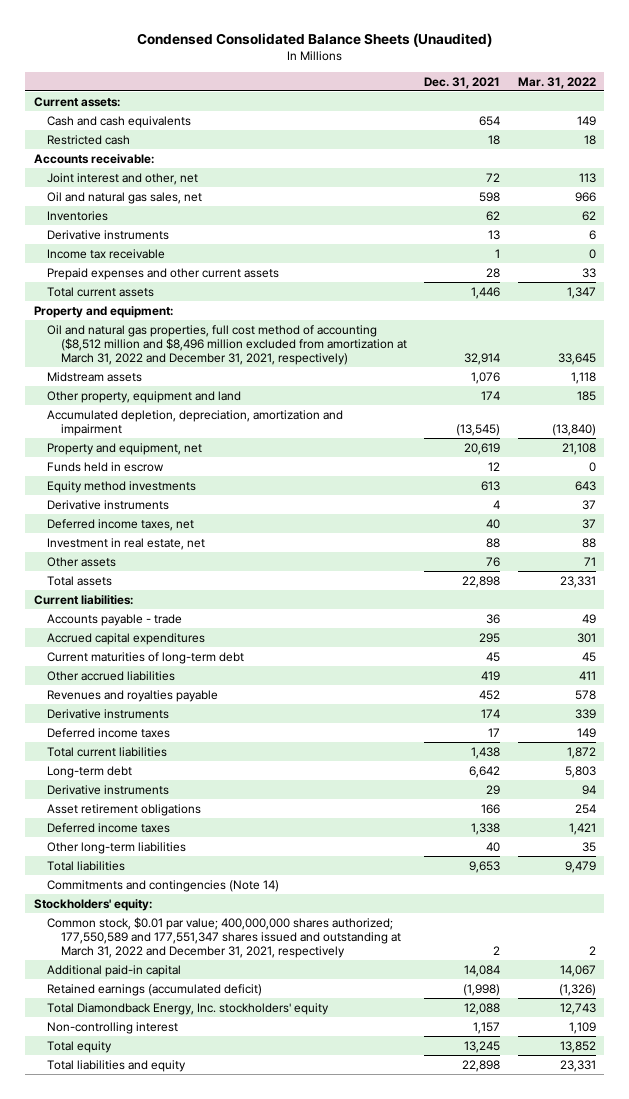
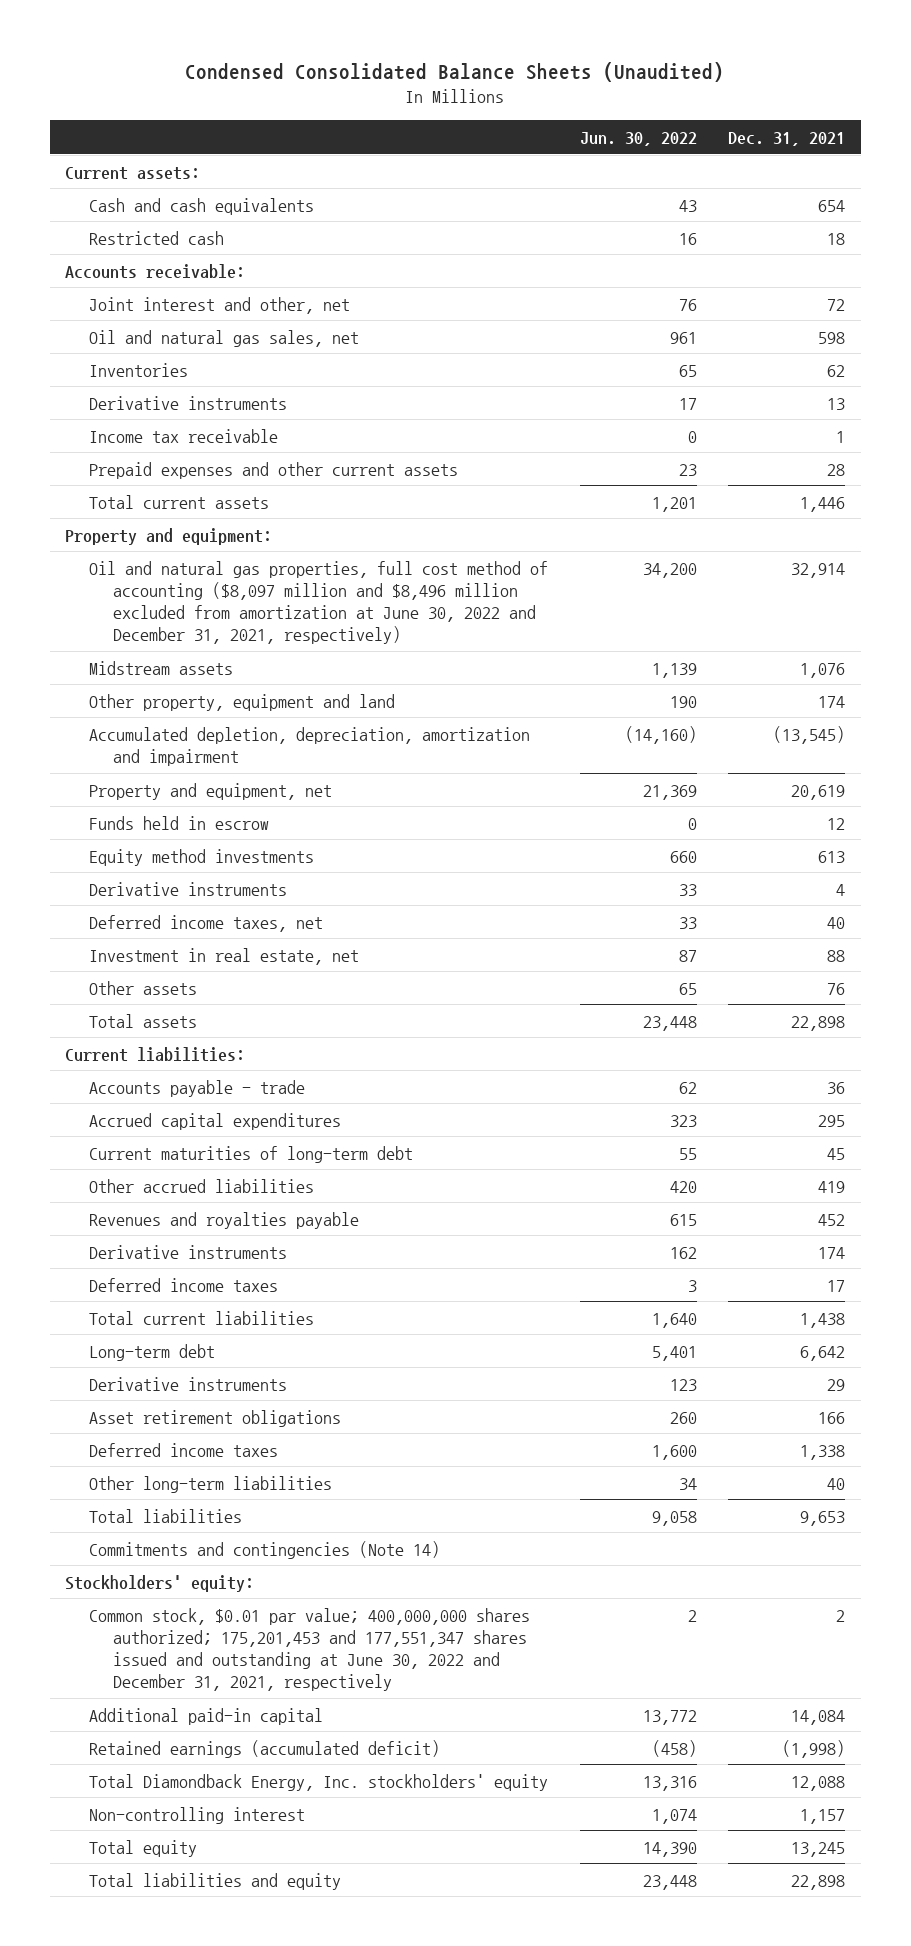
[517,76,596,89] Mar. 31, 2022 -> none
none -> [579,131,697,146] Jun. 30, 2022
[47,324,408,365] Oil and natural gas properties, full cost method of accounting ($8,512 million and $8,496 million excluded from amortization at March 31, 2022 and December 31, 2021, respectively) -> [89,560,549,644] Oil and natural gas properties, full cost method of accounting ($8,097 million and $8,496 million excluded from amortization at June 30, 2022 and December 31, 2021, respectively)
[47,916,402,958] Common stock, $0.01 par value; 400,000,000 shares authorized; 177,550,589 and 177,551,347 shares issued and outstanding at March 31, 2022 and December 31, 2021, respectively -> [89,1607,531,1691] Common stock, $0.01 par value; 400,000,000 shares authorized; 175,201,453 and 177,551,347 shares issued and outstanding at June 30, 2022 and December 31, 2021, respectively

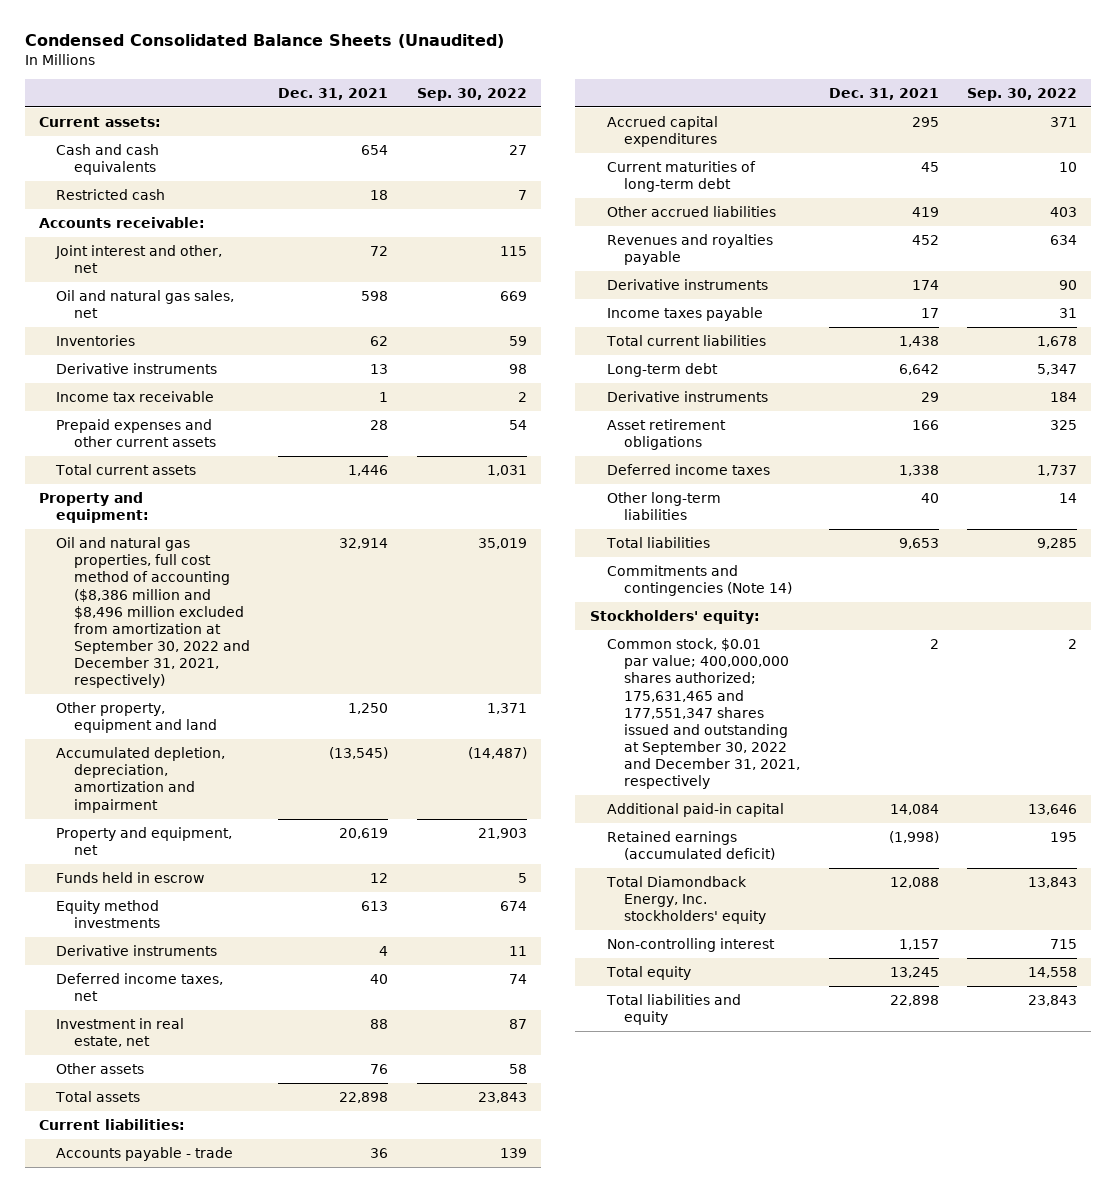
[579,131,697,146] Jun. 30, 2022 -> none
none -> [416,87,527,101] Sep. 30, 2022
[89,660,234,675] Midstream assets -> none
[89,560,549,644] Oil and natural gas properties, full cost method of accounting ($8,097 million and $8,496 million excluded from amortization at June 30, 2022 and December 31, 2021, respectively) -> [56,537,250,689] Oil and natural gas properties, full cost method of accounting ($8,386 million and $8,496 million excluded from amortization at September 30, 2022 and December 31, 2021, respectively)
[818,695,846,708] 174 -> [348,703,389,715] 1,250
[89,1277,279,1292] Deferred income taxes -> [606,307,763,322] Income taxes payable
[89,1607,531,1691] Common stock, $0.01 par value; 400,000,000 shares authorized; 175,201,453 and 177,551,347 shares issued and outstanding at June 30, 2022 and December 31, 2021, respectively -> [606,638,801,790] Common stock, $0.01 par value; 400,000,000 shares authorized; 175,631,465 and 177,551,347 shares issued and outstanding at September 30, 2022 and December 31, 2021, respectively

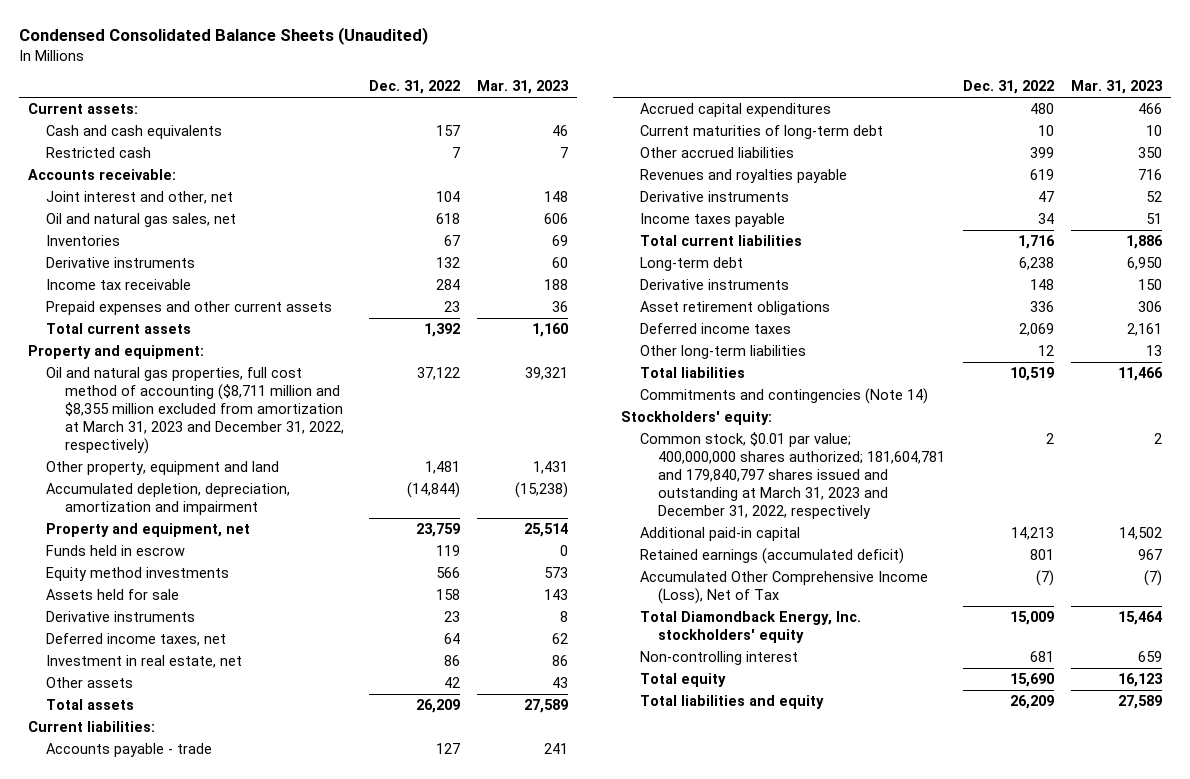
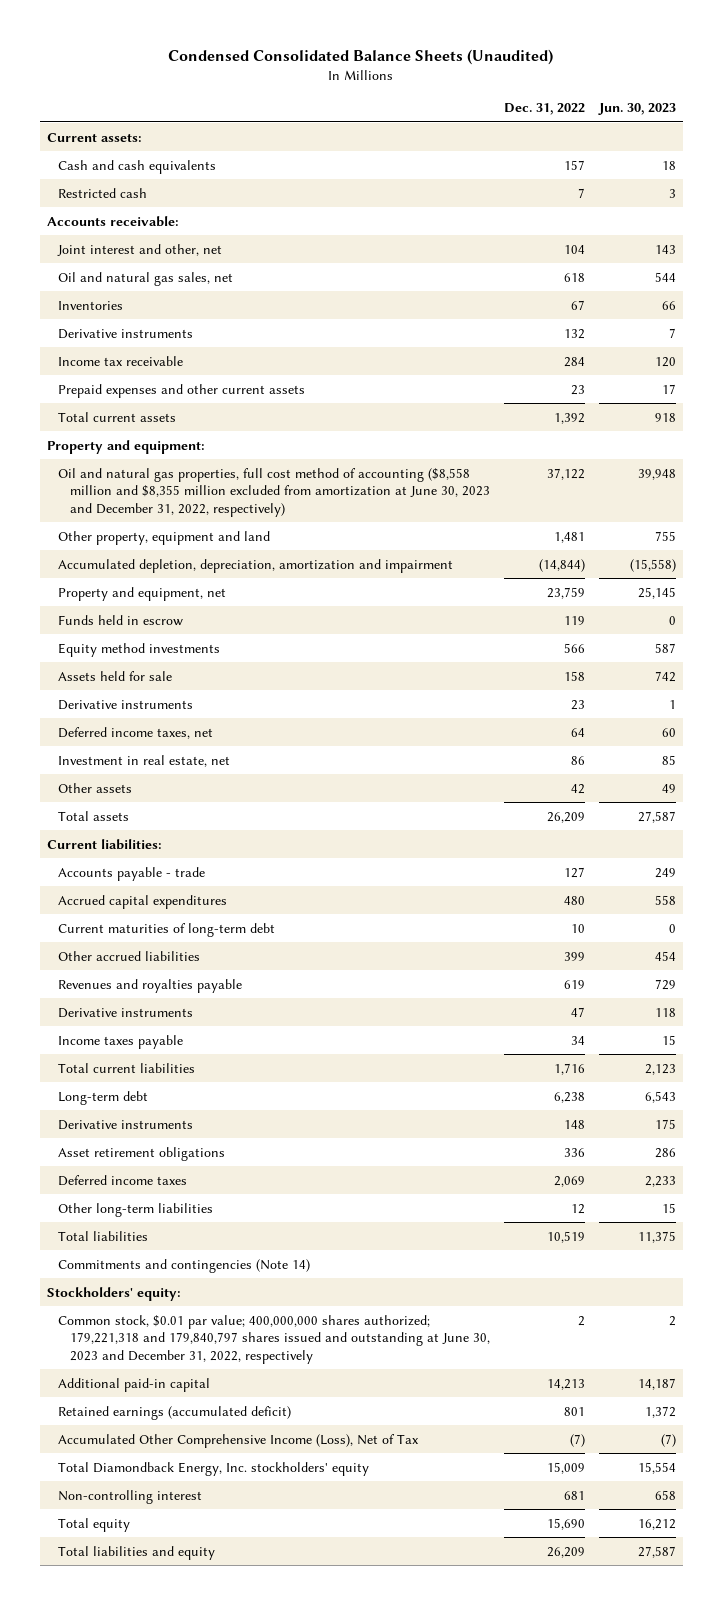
[477,80,570,95] Mar. 31, 2023 -> none
none -> [598,103,677,116] Jun. 30, 2023
[46,367,344,455] Oil and natural gas properties, full cost method of accounting ($8,711 million and $8,355 million excluded from amortization at March 31, 2023 and December 31, 2022, respectively) -> [58,467,491,517] Oil and natural gas properties, full cost method of accounting ($8,558 million and $8,355 million excluded from amortization at June 30, 2023 and December 31, 2022, respectively)
[639,432,946,520] Common stock, $0.01 par value; 400,000,000 shares authorized; 181,604,781 and 179,840,797 shares issued and outstanding at March 31, 2023 and December 31, 2022, respectively -> [58,1314,491,1364] Common stock, $0.01 par value; 400,000,000 shares authorized; 179,221,318 and 179,840,797 shares issued and outstanding at June 30, 2023 and December 31, 2022, respectively

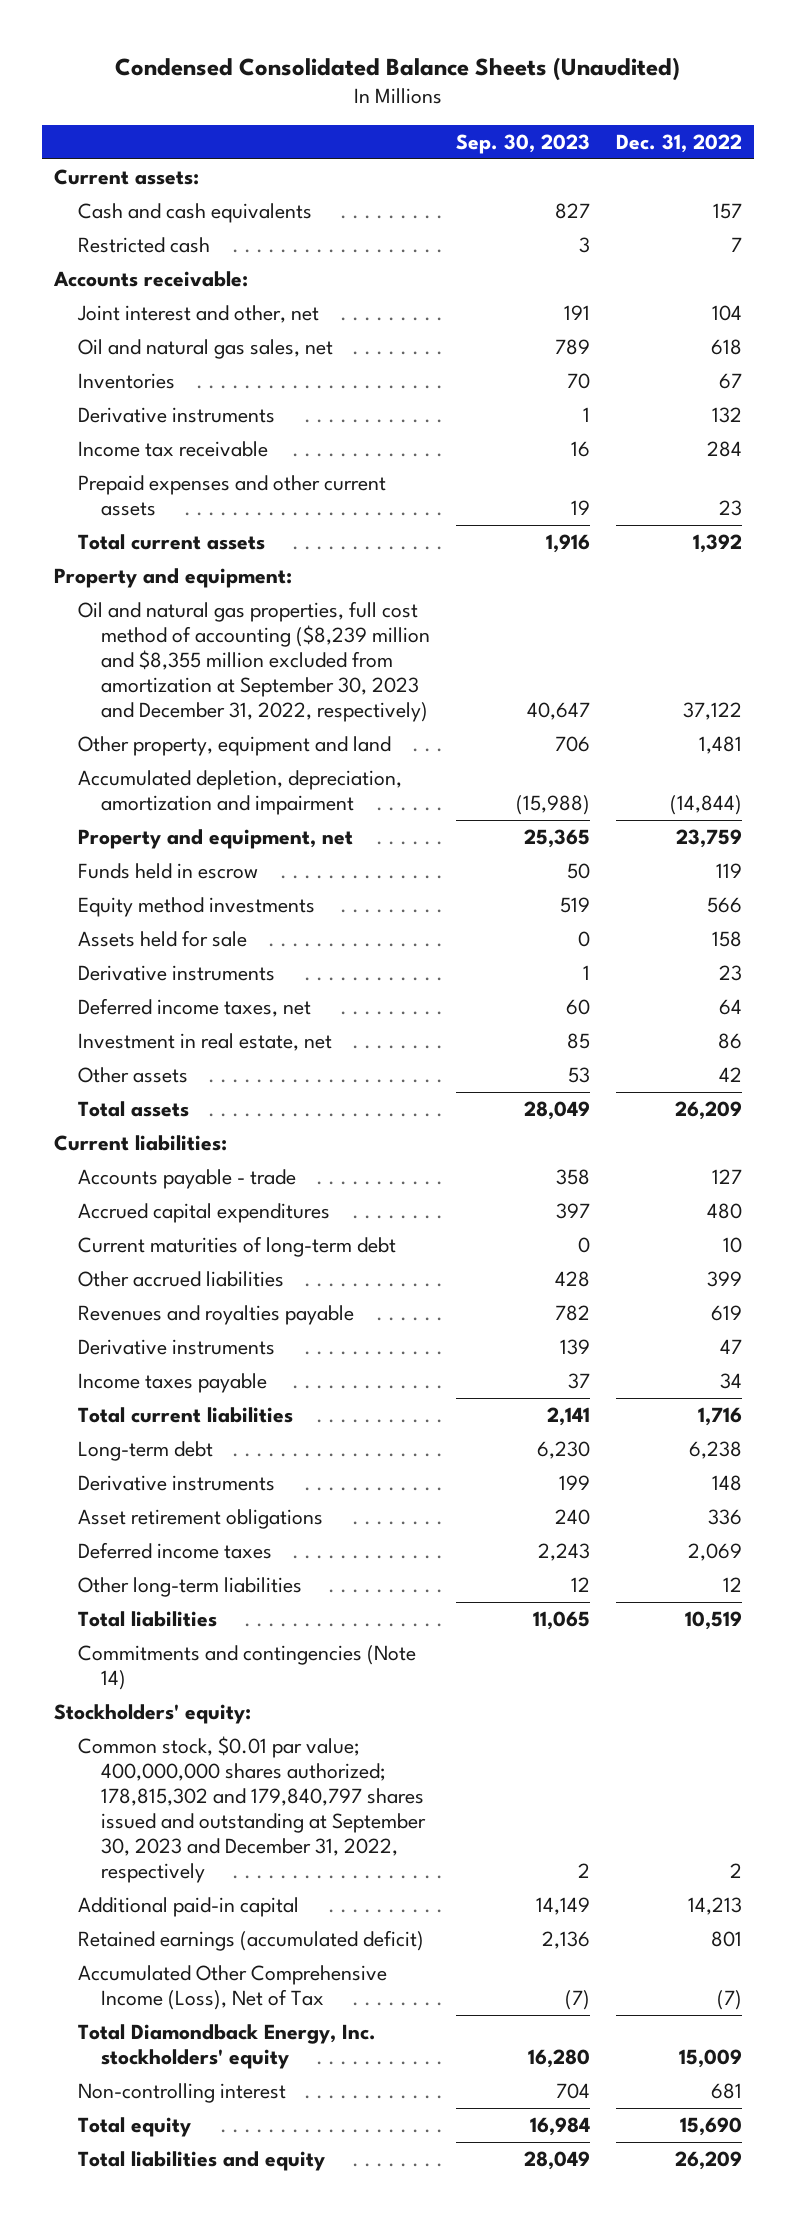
[598,103,677,116] Jun. 30, 2023 -> none
none -> [455,133,590,154] Sep. 30, 2023
[58,467,491,517] Oil and natural gas properties, full cost method of accounting ($8,558 million and $8,355 million excluded from amortization at June 30, 2023 and December 31, 2022, respectively) -> [77,600,431,723] Oil and natural gas properties, full cost method of accounting ($8,239 million and $8,355 million excluded from amortization at September 30, 2023 and December 31, 2022, respectively)
[58,1314,491,1364] Common stock, $0.01 par value; 400,000,000 shares authorized; 179,221,318 and 179,840,797 shares issued and outstanding at June 30, 2023 and December 31, 2022, respectively -> [77,1735,427,1884] Common stock, $0.01 par value; 400,000,000 shares authorized; 178,815,302 and 179,840,797 shares issued and outstanding at September 30, 2023 and December 31, 2022, respectively

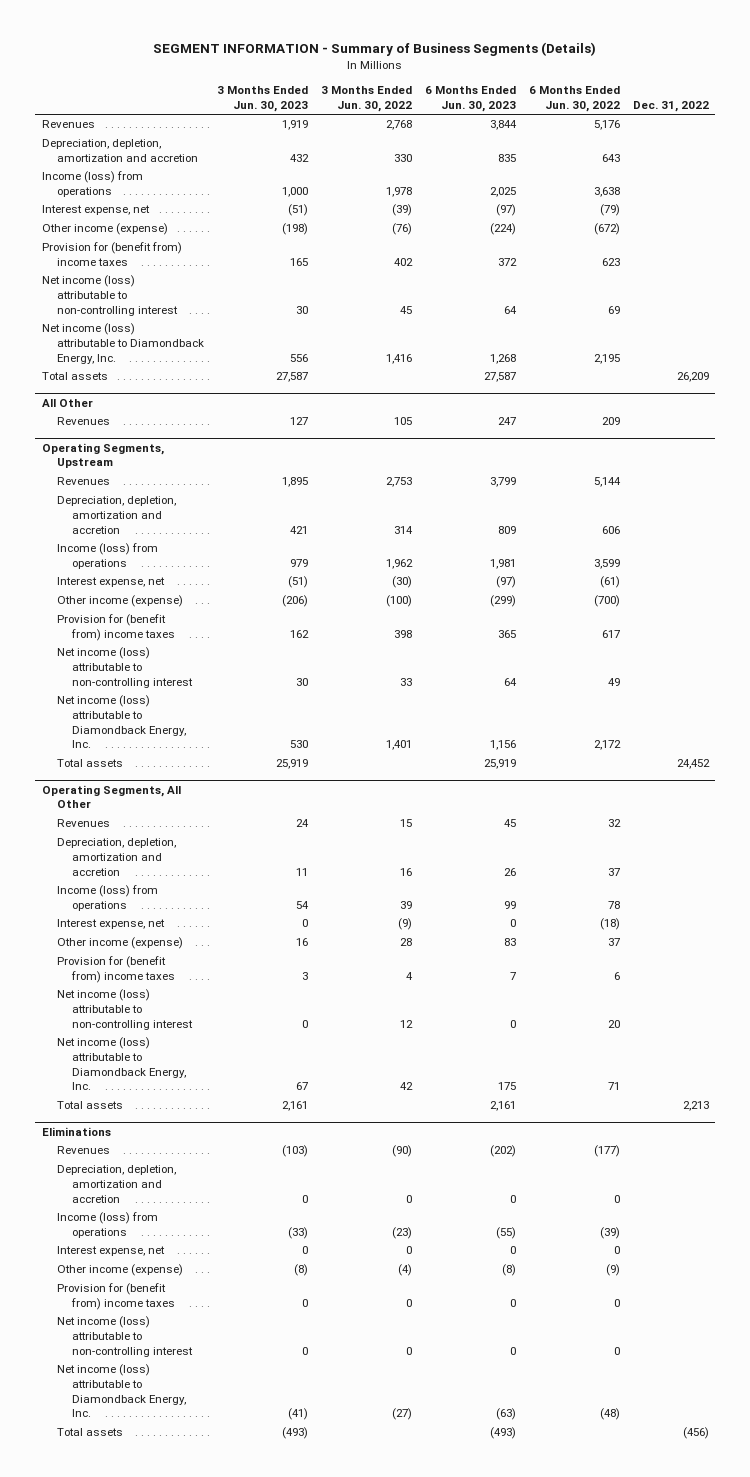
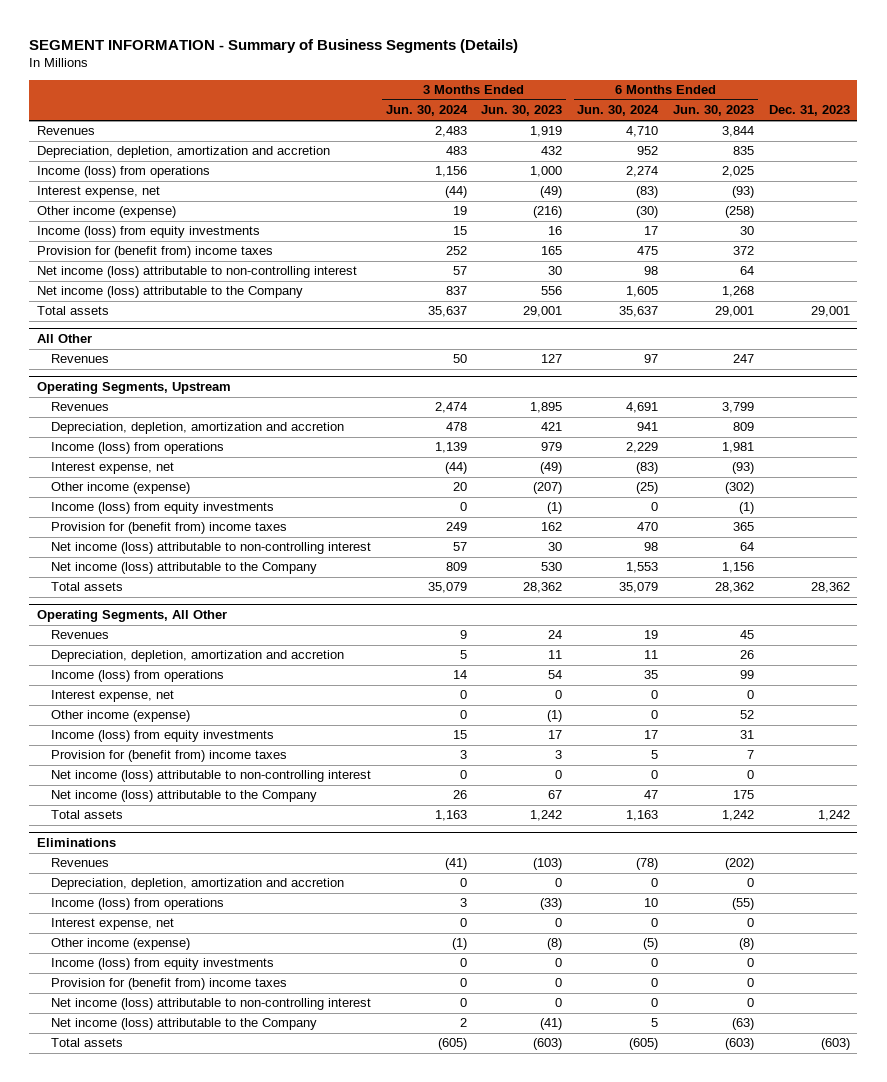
[320,86,412,112] 3 Months Ended Jun. 30, 2022 -> none
[528,86,620,112] 6 Months Ended Jun. 30, 2022 -> none
[632,100,709,112] Dec. 31, 2022 -> none
none -> [385,105,468,117] Jun. 30, 2024
none -> [577,105,660,117] Jun. 30, 2024
none -> [768,105,850,117] Dec. 31, 2023
[287,204,308,217] (51) -> [540,186,563,199] (49)
[495,204,516,217] (97) -> [731,186,754,199] (93)
[281,223,308,236] (198) -> [533,206,563,219] (216)
[489,223,516,236] (224) -> [724,206,754,219] (258)
none -> [36,226,260,239] Income (loss) from equity investments
[41,323,205,364] Net income (loss) attributable to Diamondback Energy, Inc. -> [36,286,303,299] Net income (loss) attributable to the Company
[275,372,308,383] 27,587 -> [523,306,563,318] 29,001
[483,372,516,383] 27,587 -> [714,306,754,318] 29,001
[287,576,308,589] (51) -> [540,462,563,475] (49)
[495,576,516,589] (97) -> [731,462,754,475] (93)
[281,595,308,608] (206) -> [533,482,563,495] (207)
[489,595,516,608] (299) -> [724,482,754,495] (302)
none -> [50,502,274,515] Income (loss) from equity investments
[57,695,187,749] Net income (loss) attributable to Diamondback Energy, Inc. -> [50,562,317,575] Net income (loss) attributable to the Company
[275,759,308,770] 25,919 -> [523,582,563,594] 28,362
[483,759,516,770] 25,919 -> [714,582,754,594] 28,362
[295,938,308,947] 16 -> [547,710,563,723] (1)
[503,938,516,947] 83 -> [739,710,754,720] 52
none -> [50,730,274,743] Income (loss) from equity investments
[57,1037,187,1091] Net income (loss) attributable to Diamondback Energy, Inc. -> [50,790,317,803] Net income (loss) attributable to the Company
[281,1101,308,1112] 2,161 -> [530,810,563,822] 1,242
[489,1101,516,1112] 2,161 -> [721,810,754,822] 1,242
none -> [50,958,274,971] Income (loss) from equity investments
[57,1364,187,1418] Net income (loss) attributable to Diamondback Energy, Inc. -> [50,1018,317,1031] Net income (loss) attributable to the Company
[281,1427,308,1440] (493) -> [533,1038,563,1051] (603)
[489,1427,516,1440] (493) -> [724,1038,754,1051] (603)

